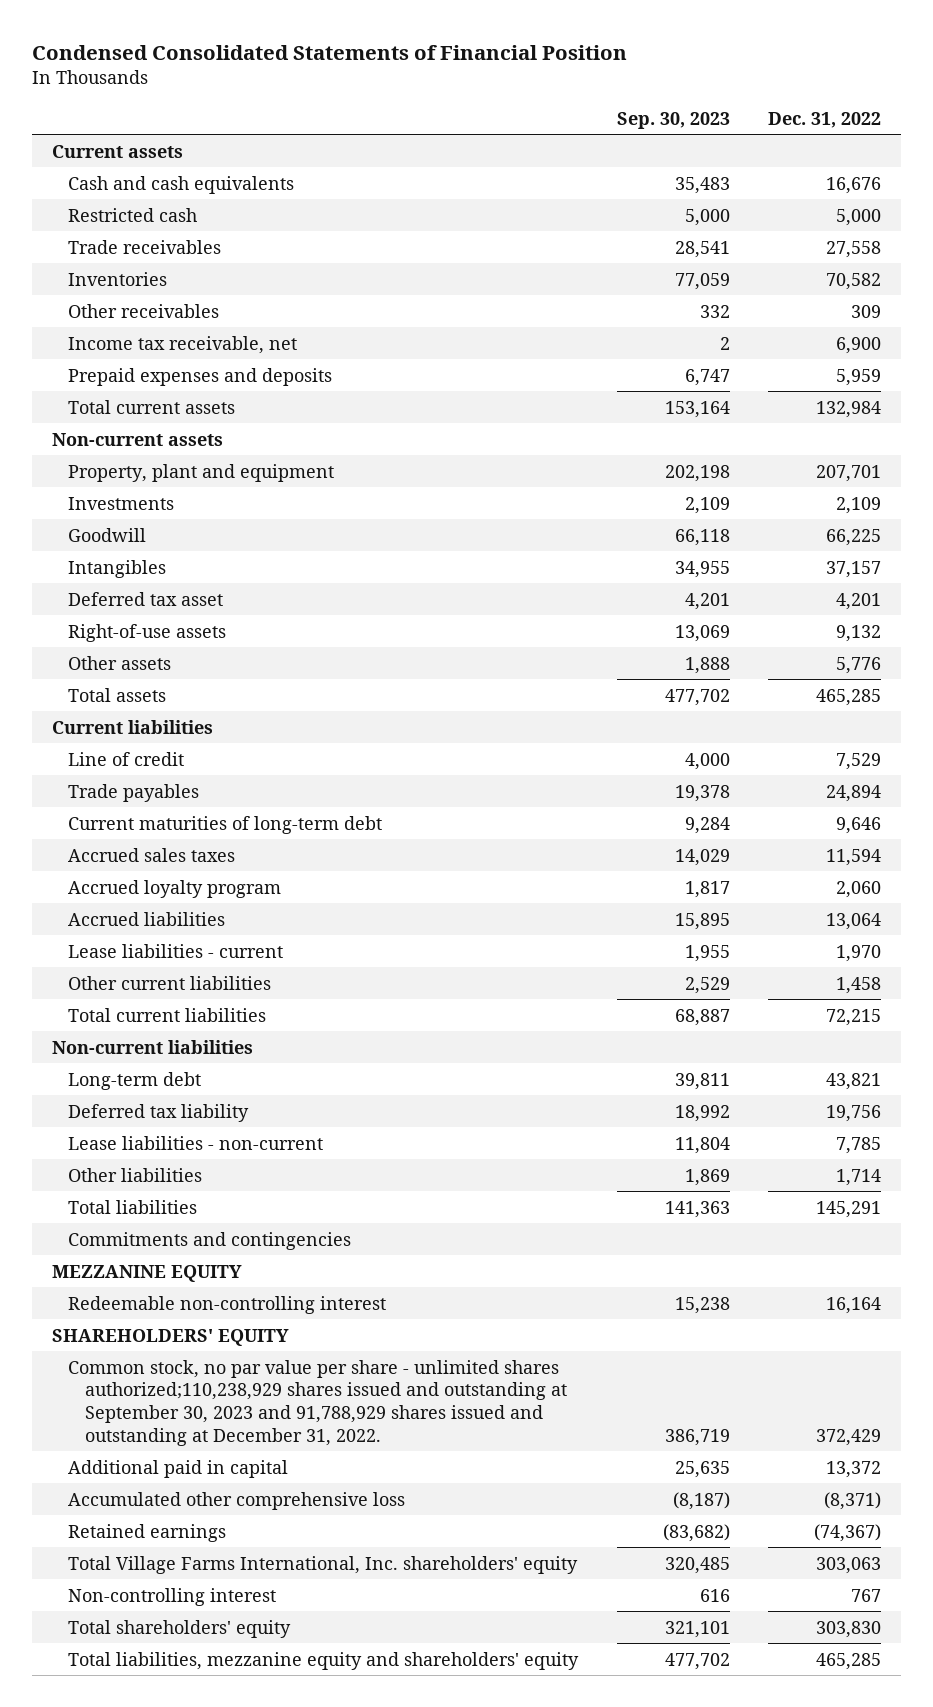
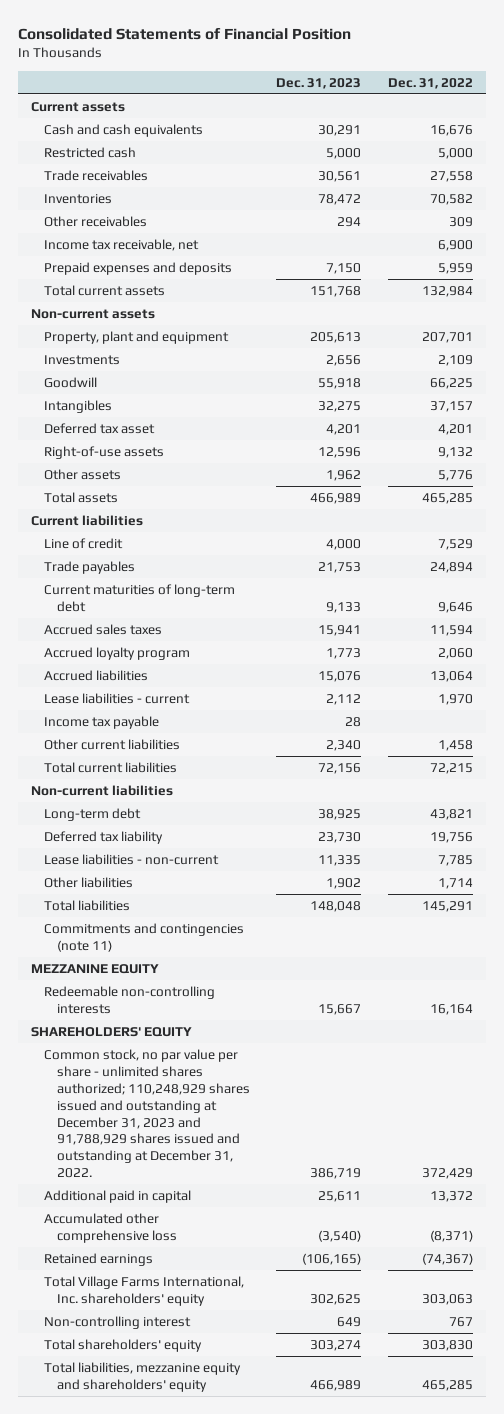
[32,45,628,61] Condensed Consolidated Statements of Financial Position -> [17,28,351,41] Consolidated Statements of Financial Position
[616,111,730,129] Sep. 30, 2023 -> none
none -> [276,77,362,89] Dec. 31, 2023
none -> [44,715,160,729] Income tax payable
[68,1231,352,1250] Commitments and contingencies -> [44,922,245,952] Commitments and contingencies (note 11)
[68,1295,387,1314] Redeemable non-controlling interest -> [44,985,216,1014] Redeemable non-controlling interests
[68,1359,567,1446] Common stock, no par value per share - unlimited shares authorized;110,238,929 shares issued and outstanding at September 30, 2023 and 91,788,929 shares issued and outstanding at December 31, 2022. -> [44,1048,251,1179] Common stock, no par value per share - unlimited shares authorized; 110,248,929 shares issued and outstanding at December 31, 2023 and 91,788,929 shares issued and outstanding at December 31, 2022.

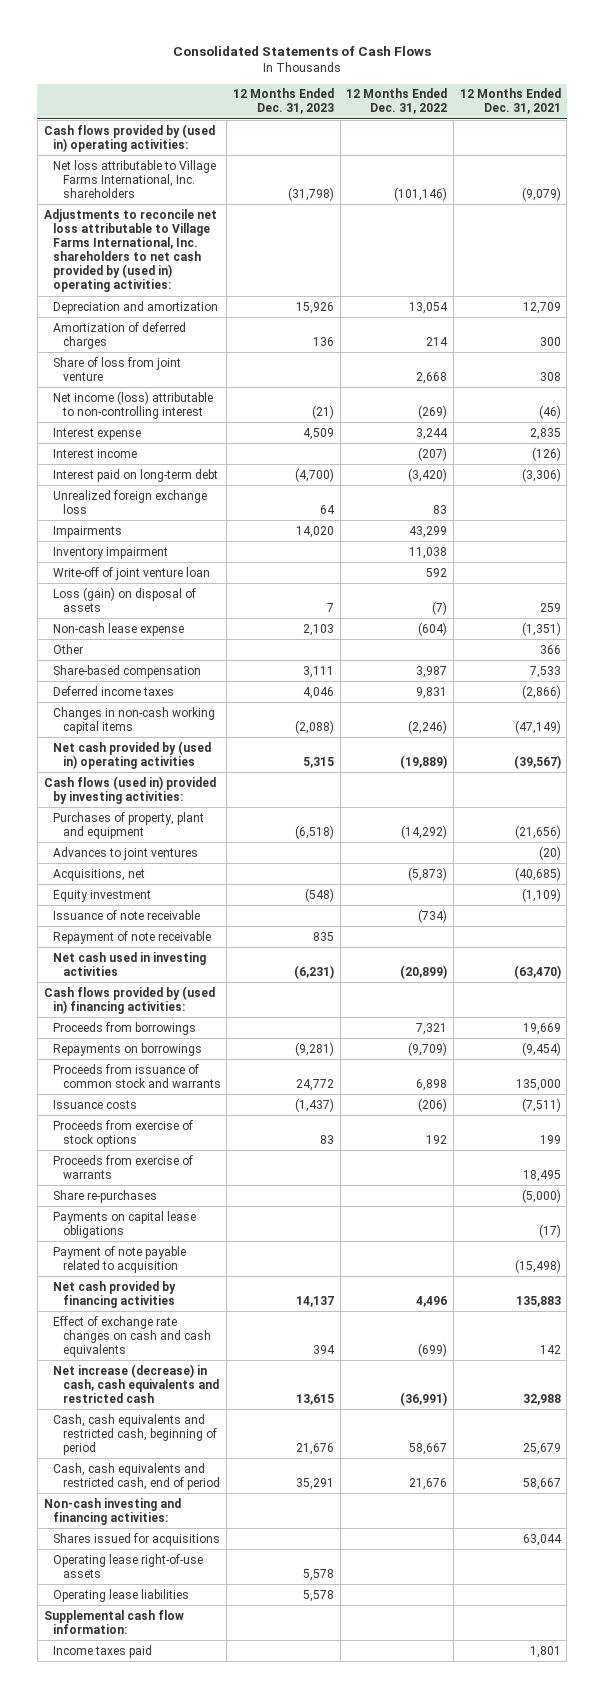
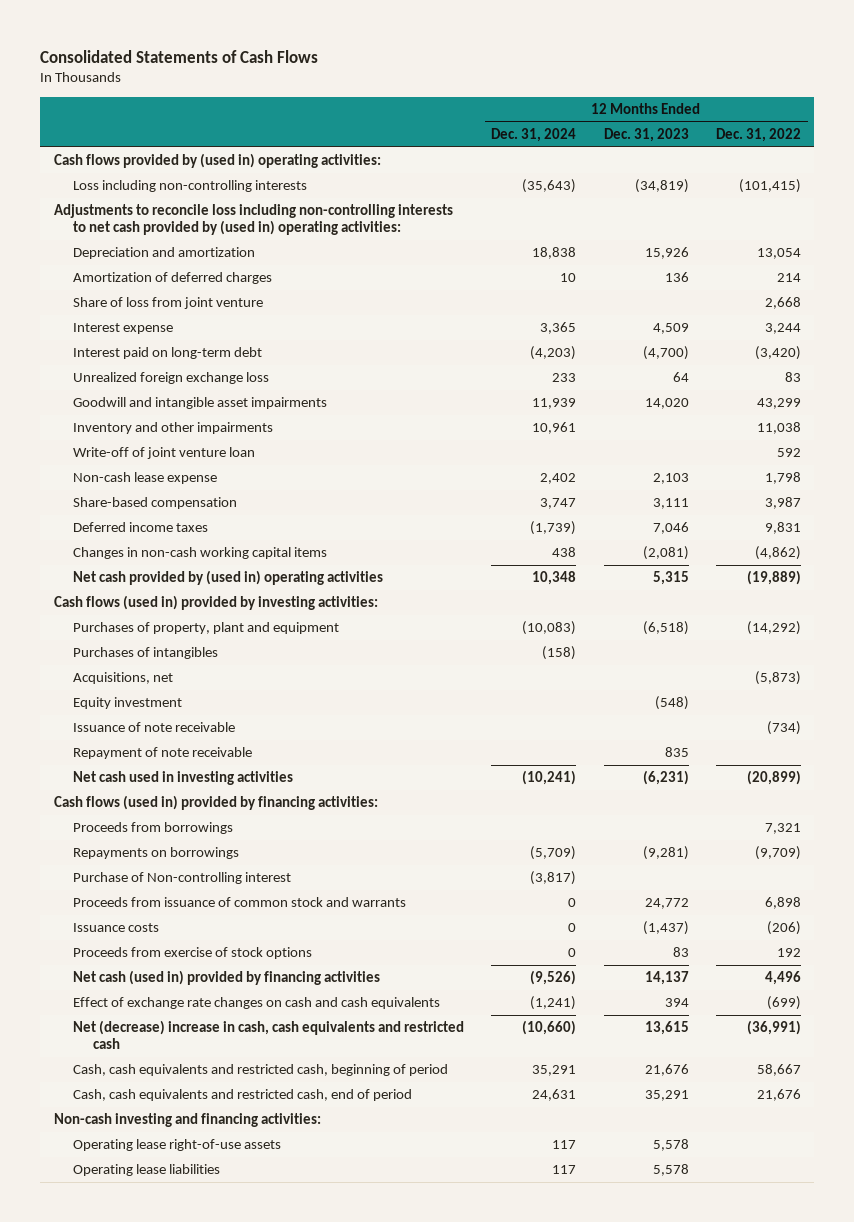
[459,88,561,115] 12 Months Ended Dec. 31, 2021 -> none
none -> [491,127,577,142] Dec. 31, 2024
[53,159,217,198] Net loss attributable to Village Farms International, Inc. shareholders -> none
none -> [73,180,308,193] Loss including non-controlling interests
[43,208,217,293] Adjustments to reconcile net loss attributable to Village Farms International, Inc. shareholders to net cash provided by (used in) operating activities: -> [53,204,453,235] Adjustments to reconcile loss including non-controlling interests to net cash provided by (used in) operating activities:
[53,390,214,419] Net income (loss) attributable to non-controlling interest -> none
[53,448,138,458] Interest income -> none
[53,525,123,538] Impairments -> [73,397,328,410] Goodwill and intangible asset impairments
[53,546,169,559] Inventory impairment -> [73,422,274,435] Inventory and other impairments
[53,586,197,612] Loss (gain) on disposal of assets -> none
[53,643,84,654] Other -> none
[418,621,448,636] (604) -> [764,472,801,485] 1,798
[302,686,334,699] 4,046 -> [652,522,689,535] 7,046
[294,719,334,734] (2,088) -> [642,546,689,561] (2,081)
[408,719,448,734] (2,246) -> [754,546,801,561] (4,862)
[53,846,199,860] Advances to joint ventures -> none
none -> [73,647,219,660] Purchases of intangibles
[43,985,215,1014] Cash flows provided by (used in) financing activities: -> [53,795,378,811] Cash flows (used in) provided by financing activities:
none -> [73,872,292,885] Purchase of Non-controlling interest
[53,1154,194,1179] Proceeds from exercise of warrants -> none
[53,1189,158,1203] Share re-purchases -> none
[53,1210,197,1238] Payments on capital lease obligations -> none
[53,1245,187,1273] Payment of note payable related to acquisition -> none
[53,1280,177,1308] Net cash provided by financing activities -> [73,970,381,986] Net cash (used in) provided by financing activities
[53,1363,219,1403] Net increase (decrease) in cash, cash equivalents and restricted cash -> [73,1020,465,1049] Net (decrease) increase in cash, cash equivalents and restricted cash
[53,1532,221,1546] Shares issued for acquisitions -> none
[43,1609,184,1634] Supplemental cash flow information: -> none
[53,1644,153,1658] Income taxes paid -> none

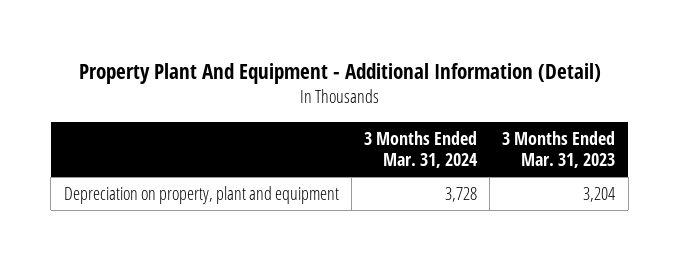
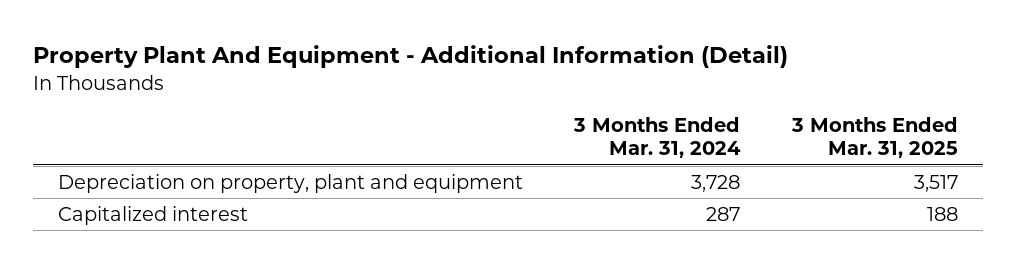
[502,130,616,169] 3 Months Ended Mar. 31, 2023 -> none
none -> [790,117,958,159] 3 Months Ended Mar. 31, 2025
none -> [58,206,249,226] Capitalized interest

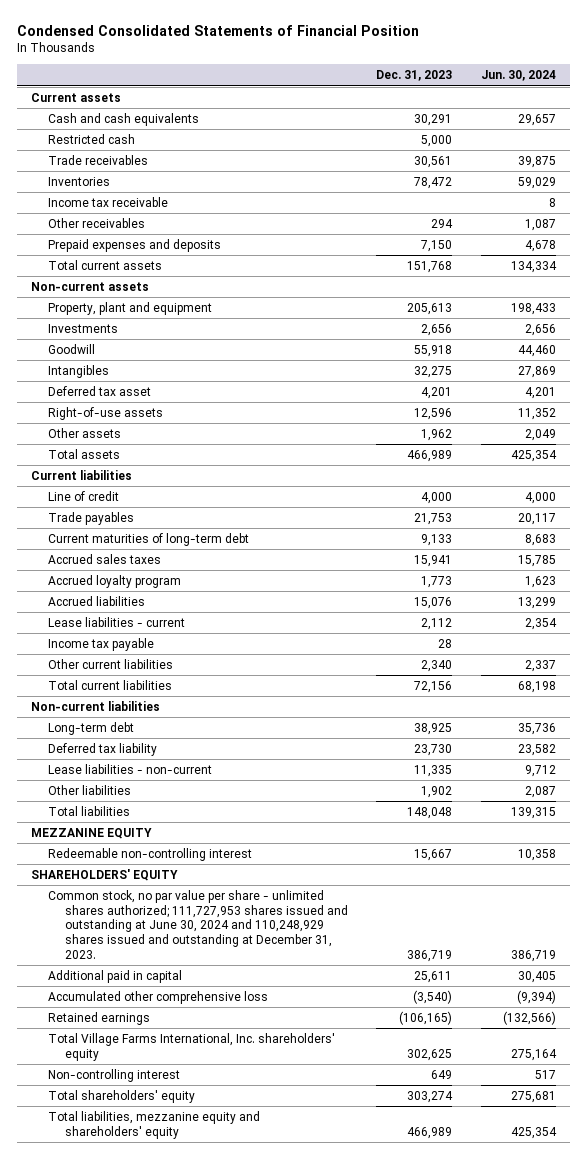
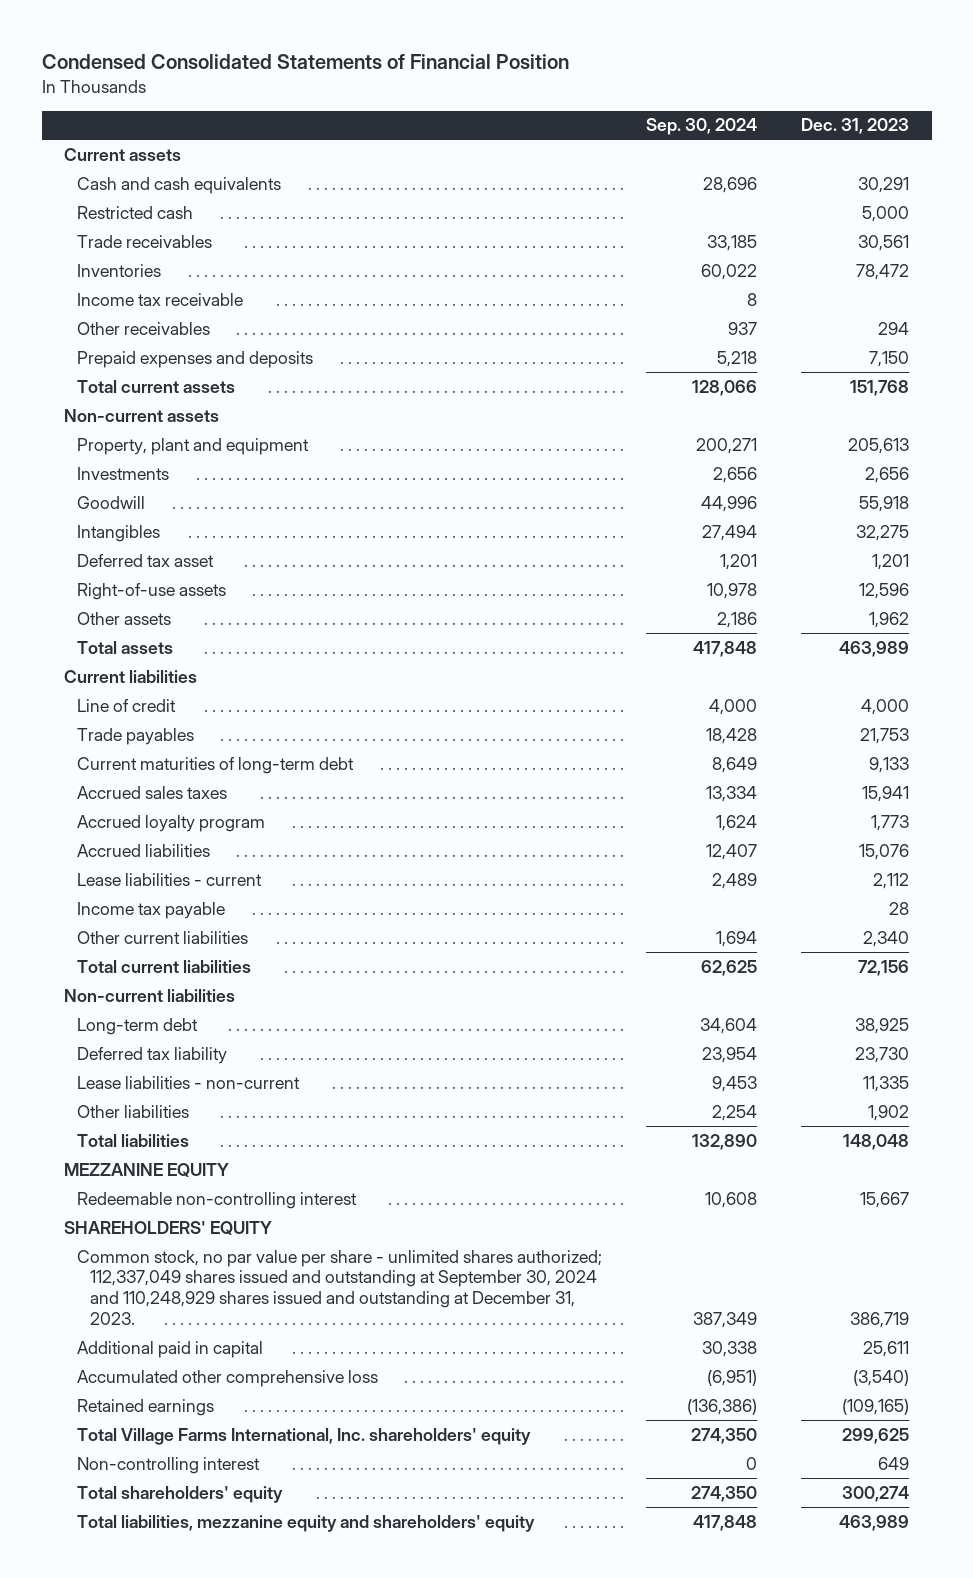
[480,70,556,82] Jun. 30, 2024 -> none
none -> [646,118,758,136] Sep. 30, 2024
[421,386,453,399] 4,201 -> [872,553,910,570] 1,201
[407,449,453,462] 466,989 -> [839,640,910,657] 463,989
[47,889,349,959] Common stock, no par value per share - unlimited shares authorized; 111,727,953 shares issued and outstanding at June 30, 2024 and 110,248,929 shares issued and outstanding at December 31, 2023. -> [76,1249,602,1325] Common stock, no par value per share - unlimited shares authorized; 112,337,049 shares issued and outstanding at September 30, 2024 and 110,248,929 shares issued and outstanding at December 31, 2023.
[399,1010,453,1025] (106,165) -> [842,1398,910,1415] (109,165)
[407,1048,453,1061] 302,625 -> [842,1427,910,1444] 299,625
[407,1090,454,1103] 303,274 -> [842,1485,910,1502] 300,274
[407,1126,453,1139] 466,989 -> [839,1514,910,1531] 463,989

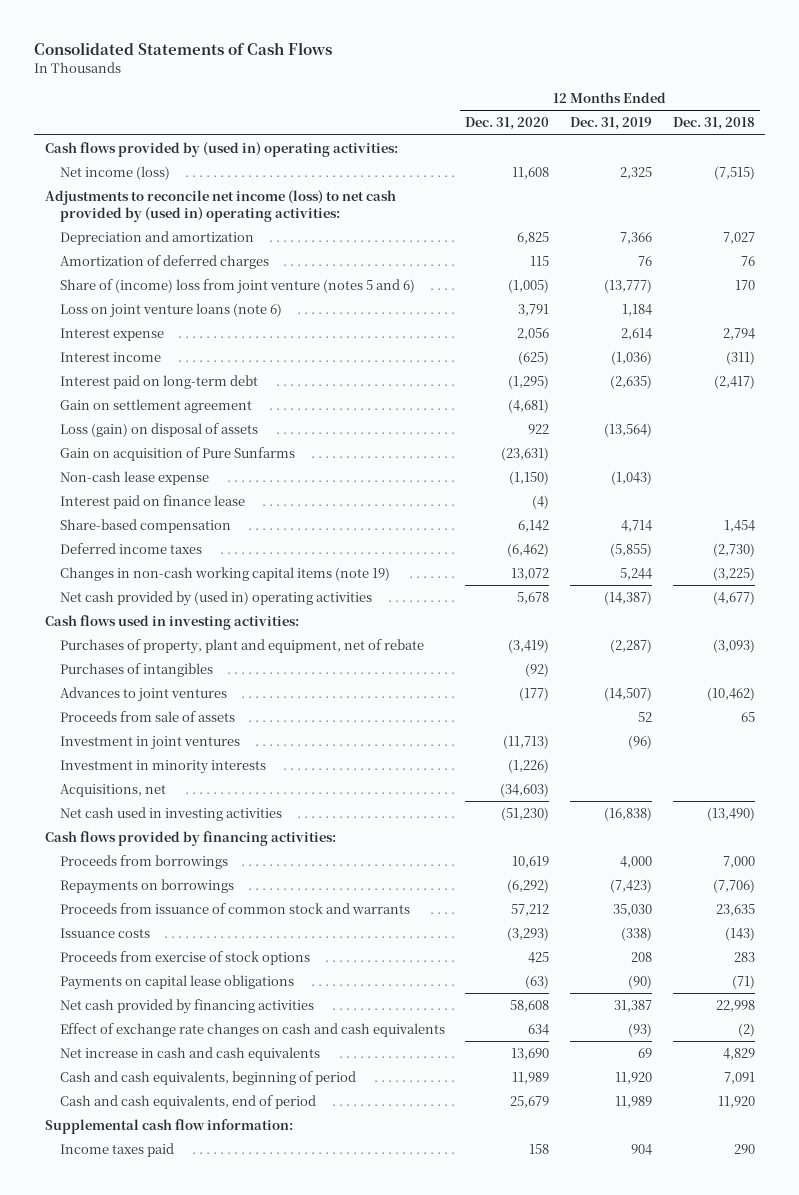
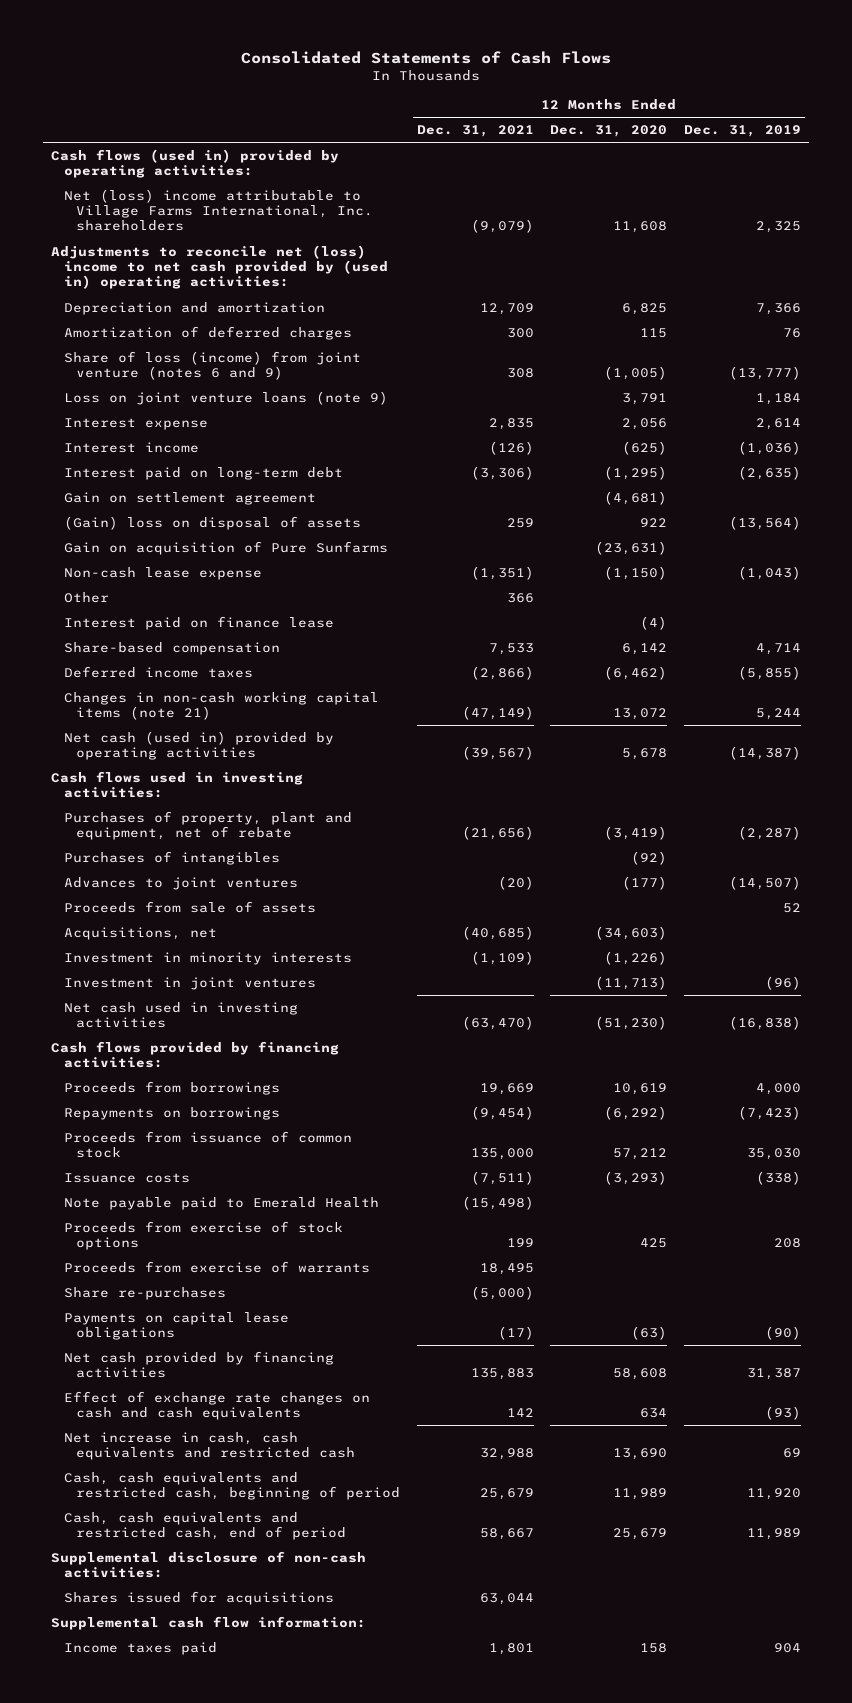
[672,117,755,131] Dec. 31, 2018 -> none
none -> [416,125,534,138] Dec. 31, 2021
[44,142,398,158] Cash flows provided by (used in) operating activities: -> [51,148,340,179] Cash flows (used in) provided by operating activities:
[59,166,170,181] Net income (loss) -> [63,188,374,232] Net (loss) income attributable to Village Farms International, Inc. shareholders
[44,190,396,222] Adjustments to reconcile net income (loss) to net cash provided by (used in) operating activities: -> [51,244,388,290] Adjustments to reconcile net (loss) income to net cash provided by (used in) operating activities:
[59,279,415,295] Share of (income) loss from joint venture (notes 5 and 6) -> [63,350,361,381] Share of loss (income) from joint venture (notes 6 and 9)
[59,303,282,319] Loss on joint venture loans (note 6) -> [63,390,388,405] Loss on joint venture loans (note 9)
[59,423,258,438] Loss (gain) on disposal of assets -> [63,515,361,530] (Gain) loss on disposal of assets
none -> [63,591,109,603] Other
[59,567,390,582] Changes in non-cash working capital items (note 19) -> [63,691,379,721] Changes in non-cash working capital items (note 21)
[59,591,372,607] Net cash provided by (used in) operating activities -> [63,730,334,761] Net cash (used in) provided by operating activities
[59,760,266,775] Investment in minority interests -> [63,951,352,965] Investment in minority interests
[59,736,240,751] Investment in joint ventures -> [63,976,316,990] Investment in joint ventures
[59,903,410,915] Proceeds from issuance of common stock and warrants -> [63,1130,352,1159] Proceeds from issuance of common stock
none -> [63,1196,379,1210] Note payable paid to Emerald Health
none -> [63,1260,370,1273] Proceeds from exercise of warrants
none -> [63,1286,226,1300] Share re-purchases
[59,1047,320,1062] Net increase in cash and cash equivalents -> [63,1431,356,1461] Net increase in cash, cash equivalents and restricted cash
[59,1071,356,1086] Cash and cash equivalents, beginning of period -> [63,1471,401,1501] Cash, cash equivalents and restricted cash, beginning of period
[59,1095,316,1110] Cash and cash equivalents, end of period -> [63,1511,347,1541] Cash, cash equivalents and restricted cash, end of period
none -> [51,1550,367,1579] Supplemental disclosure of non-cash activities:
none -> [63,1590,334,1605] Shares issued for acquisitions

